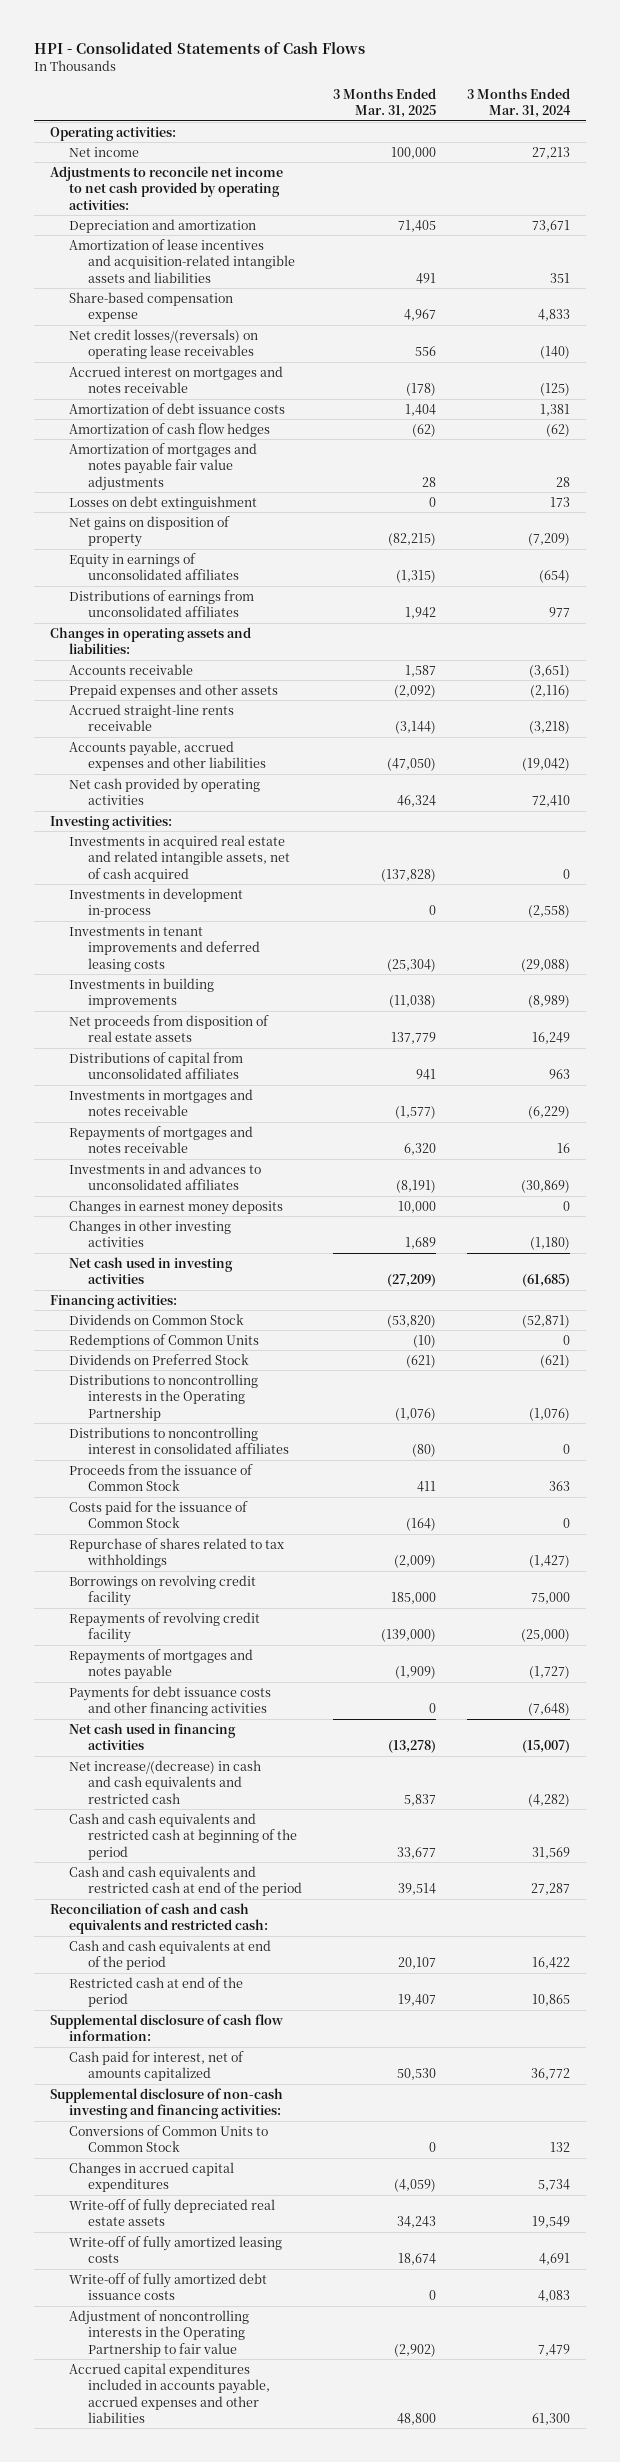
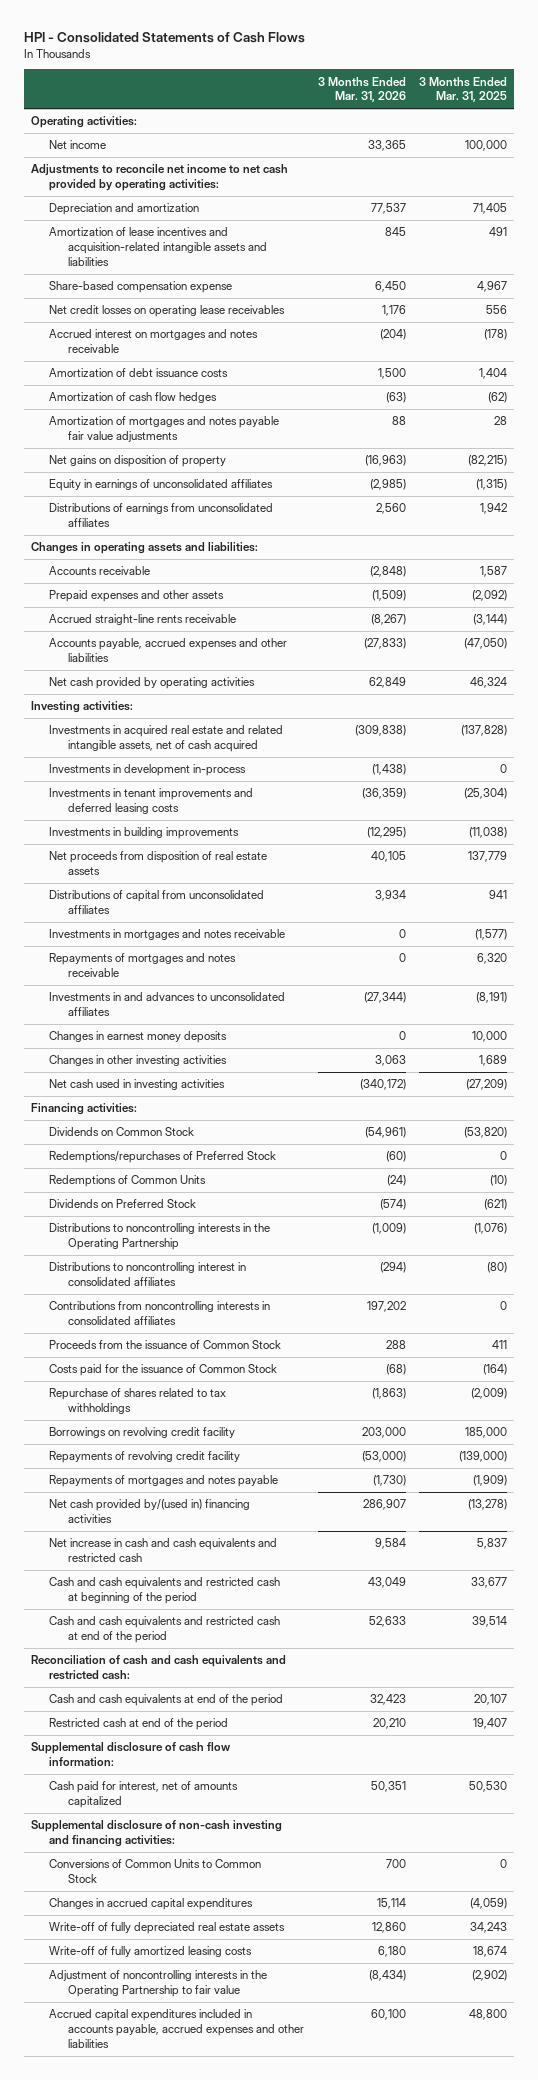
[467,87,572,119] 3 Months Ended Mar. 31, 2024 -> none
none -> [317,76,406,103] 3 Months Ended Mar. 31, 2026
[68,328,258,360] Net credit losses/(reversals) on operating lease receivables -> [49,305,286,318] Net credit losses on operating lease receivables
[68,495,257,510] Losses on debt extinguishment -> none
none -> [49,1151,277,1164] Redemptions/repurchases of Preferred Stock
none -> [49,1301,271,1326] Contributions from noncontrolling interests in consolidated affiliates
[68,1685,271,1717] Payments for debt issuance costs and other financing activities -> none
[68,1722,236,1751] Net cash used in financing activities -> [49,1499,251,1524] Net cash provided by/(used in) financing activities
[68,1759,261,1804] Net increase/(decrease) in cash and cash equivalents and restricted cash -> [49,1538,278,1563] Net increase in cash and cash equivalents and restricted cash
[68,2272,267,2301] Write-off of fully amortized debt issuance costs -> none

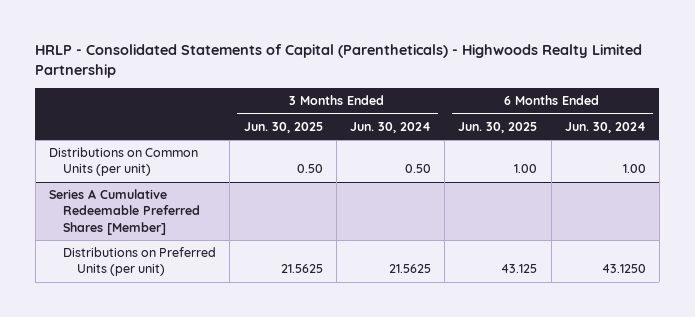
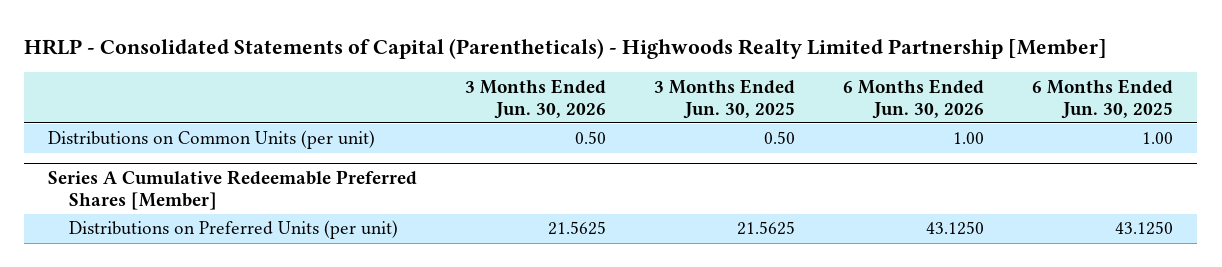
[35,44,643,78] HRLP - Consolidated Statements of Capital (Parentheticals) - Highwoods Realty Limited Partnership -> [24,37,1108,59] HRLP - Consolidated Statements of Capital (Parentheticals) - Highwoods Realty Limited Partnership [Member]
[350,121,432,133] Jun. 30, 2024 -> none
[564,121,646,133] Jun. 30, 2024 -> none
none -> [465,78,607,119] 3 Months Ended Jun. 30, 2026
none -> [843,78,985,119] 6 Months Ended Jun. 30, 2026
[501,264,538,274] 43.125 -> [1115,221,1174,236] 43.1250

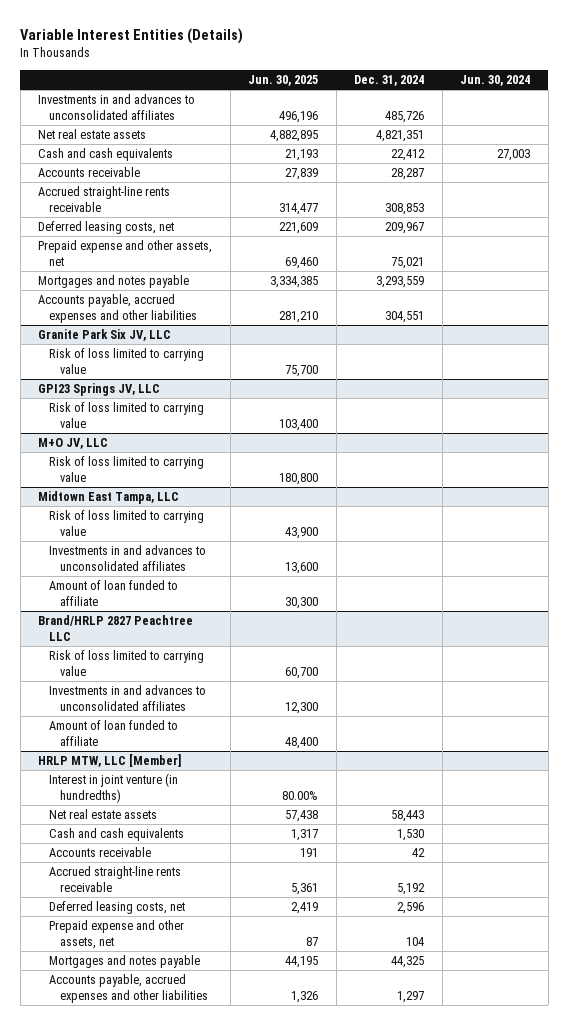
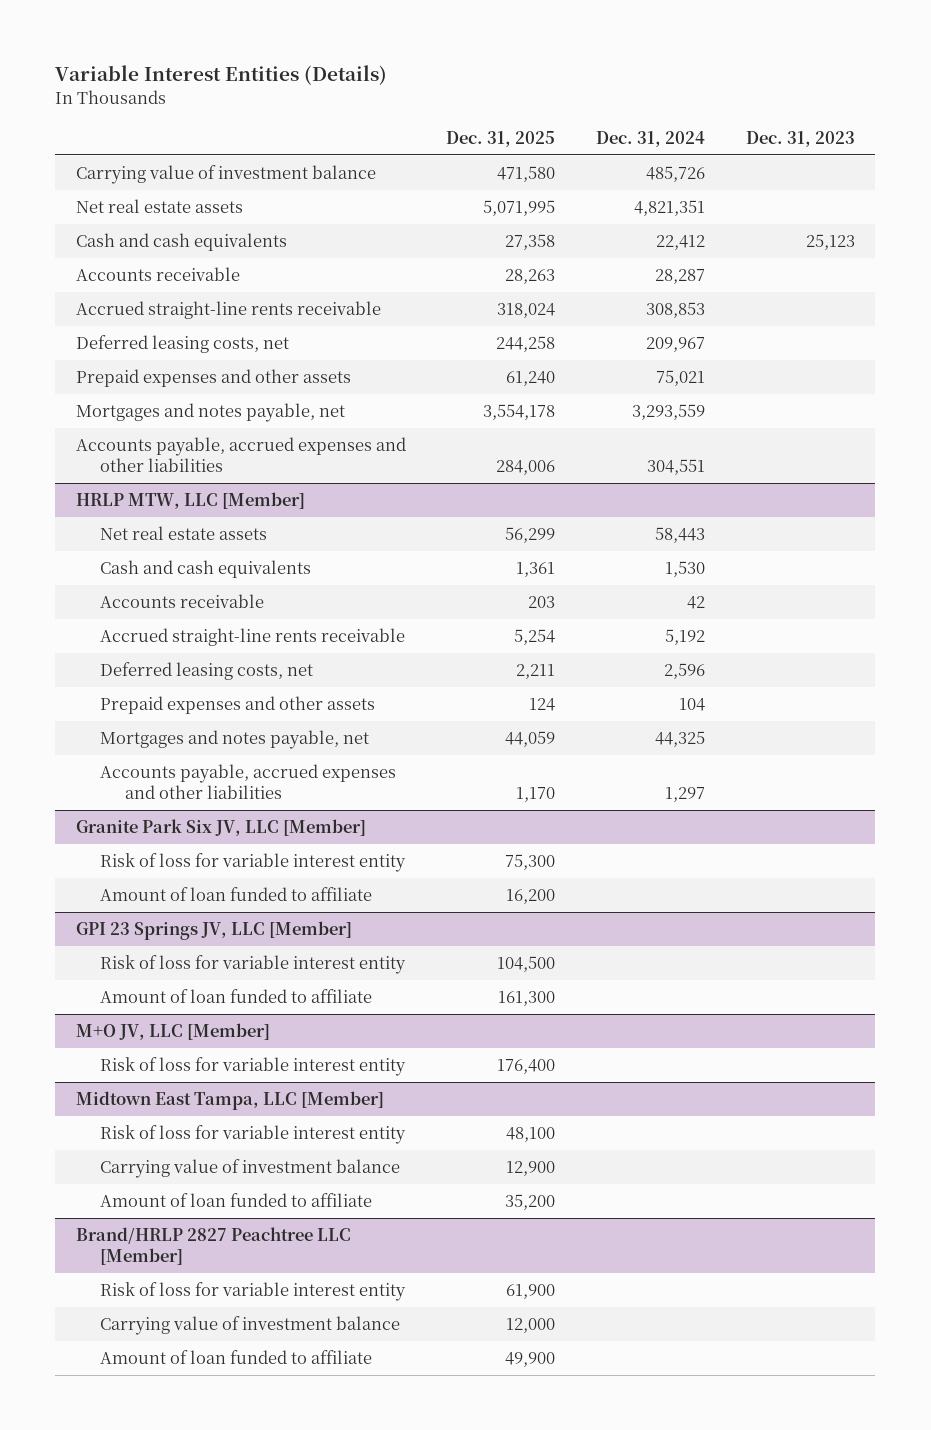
[248,74,319,86] Jun. 30, 2025 -> none
[460,74,531,86] Jun. 30, 2024 -> none
none -> [446,130,556,147] Dec. 31, 2025
none -> [745,130,855,147] Dec. 31, 2023
[38,94,196,121] Investments in and advances to unconsolidated affiliates -> [75,165,376,185] Carrying value of investment balance
[38,240,213,267] Prepaid expense and other assets, net -> [75,369,351,388] Prepaid expenses and other assets
[38,275,190,289] Mortgages and notes payable -> [75,403,345,423] Mortgages and notes payable, net
[38,329,172,342] Granite Park Six JV, LLC -> none
[49,348,205,375] Risk of loss limited to carrying value -> none
[38,383,161,397] GPI23 Springs JV, LLC -> none
[49,402,205,429] Risk of loss limited to carrying value -> none
[38,438,109,450] M+O JV, LLC -> none
[49,456,205,483] Risk of loss limited to carrying value -> none
[38,491,180,505] Midtown East Tampa, LLC -> none
[49,510,205,537] Risk of loss limited to carrying value -> none
[49,545,207,572] Investments in and advances to unconsolidated affiliates -> none
[49,580,179,607] Amount of loan funded to affiliate -> none
[38,615,194,642] Brand/HRLP 2827 Peachtree LLC -> none
[49,650,205,677] Risk of loss limited to carrying value -> none
[49,685,207,712] Investments in and advances to unconsolidated affiliates -> none
[49,720,179,747] Amount of loan funded to affiliate -> none
[49,773,179,804] Interest in joint venture (in hundredths) -> none
[49,920,185,950] Prepaid expense and other assets, net -> [100,696,376,715] Prepaid expenses and other assets
[49,955,201,969] Mortgages and notes payable -> [100,730,370,750] Mortgages and notes payable, net
none -> [75,819,366,837] Granite Park Six JV, LLC [Member]
none -> [100,853,407,873] Risk of loss for variable interest entity
none -> [100,887,373,902] Amount of loan funded to affiliate
none -> [75,921,352,941] GPI 23 Springs JV, LLC [Member]
none -> [100,955,407,975] Risk of loss for variable interest entity
none -> [100,989,373,1004] Amount of loan funded to affiliate
none -> [75,1023,270,1041] M+O JV, LLC [Member]
none -> [100,1057,407,1077] Risk of loss for variable interest entity
none -> [75,1091,384,1111] Midtown East Tampa, LLC [Member]
none -> [100,1125,407,1145] Risk of loss for variable interest entity
none -> [100,1159,401,1179] Carrying value of investment balance
none -> [100,1193,373,1208] Amount of loan funded to affiliate
none -> [75,1227,351,1266] Brand/HRLP 2827 Peachtree LLC [Member]
none -> [100,1282,407,1302] Risk of loss for variable interest entity
none -> [100,1316,401,1336] Carrying value of investment balance
none -> [100,1350,373,1365] Amount of loan funded to affiliate

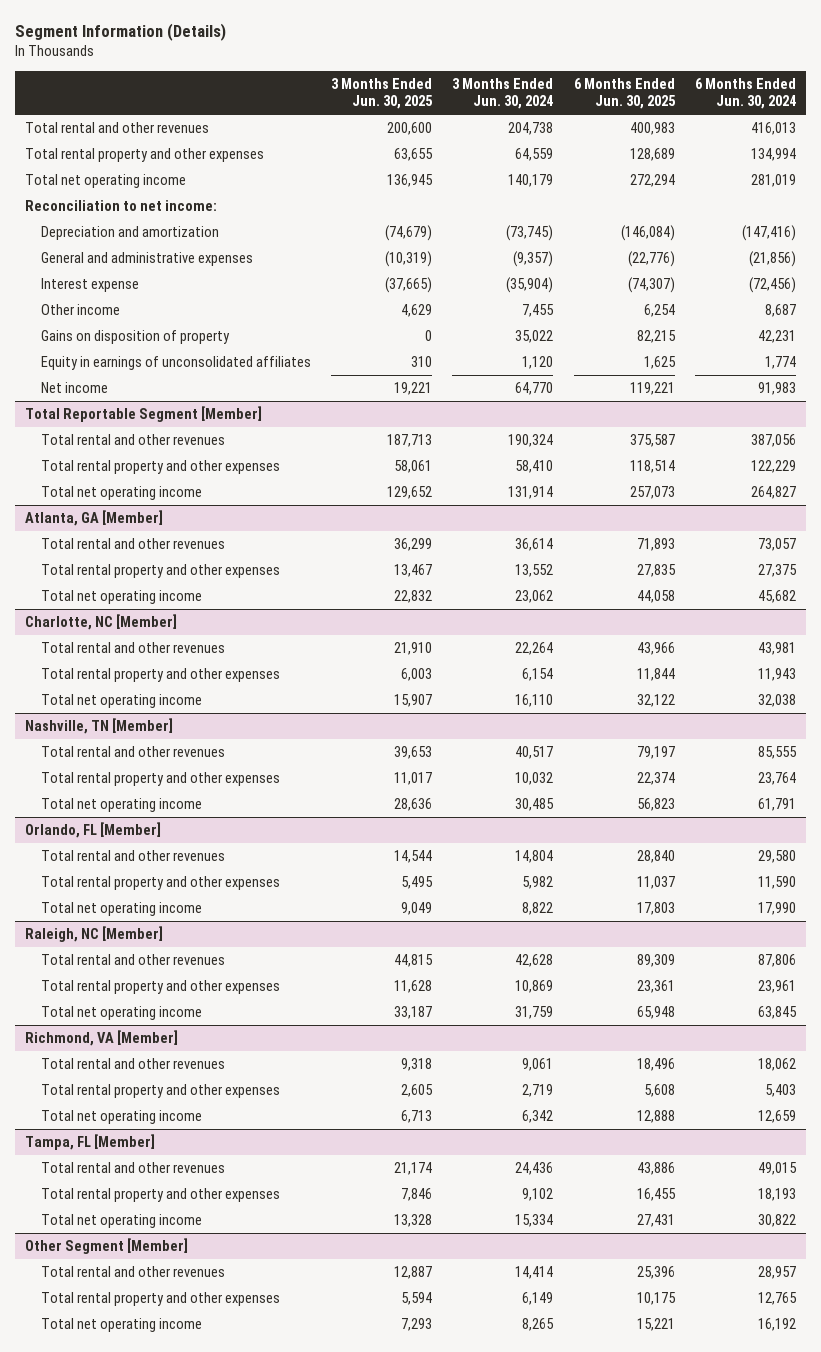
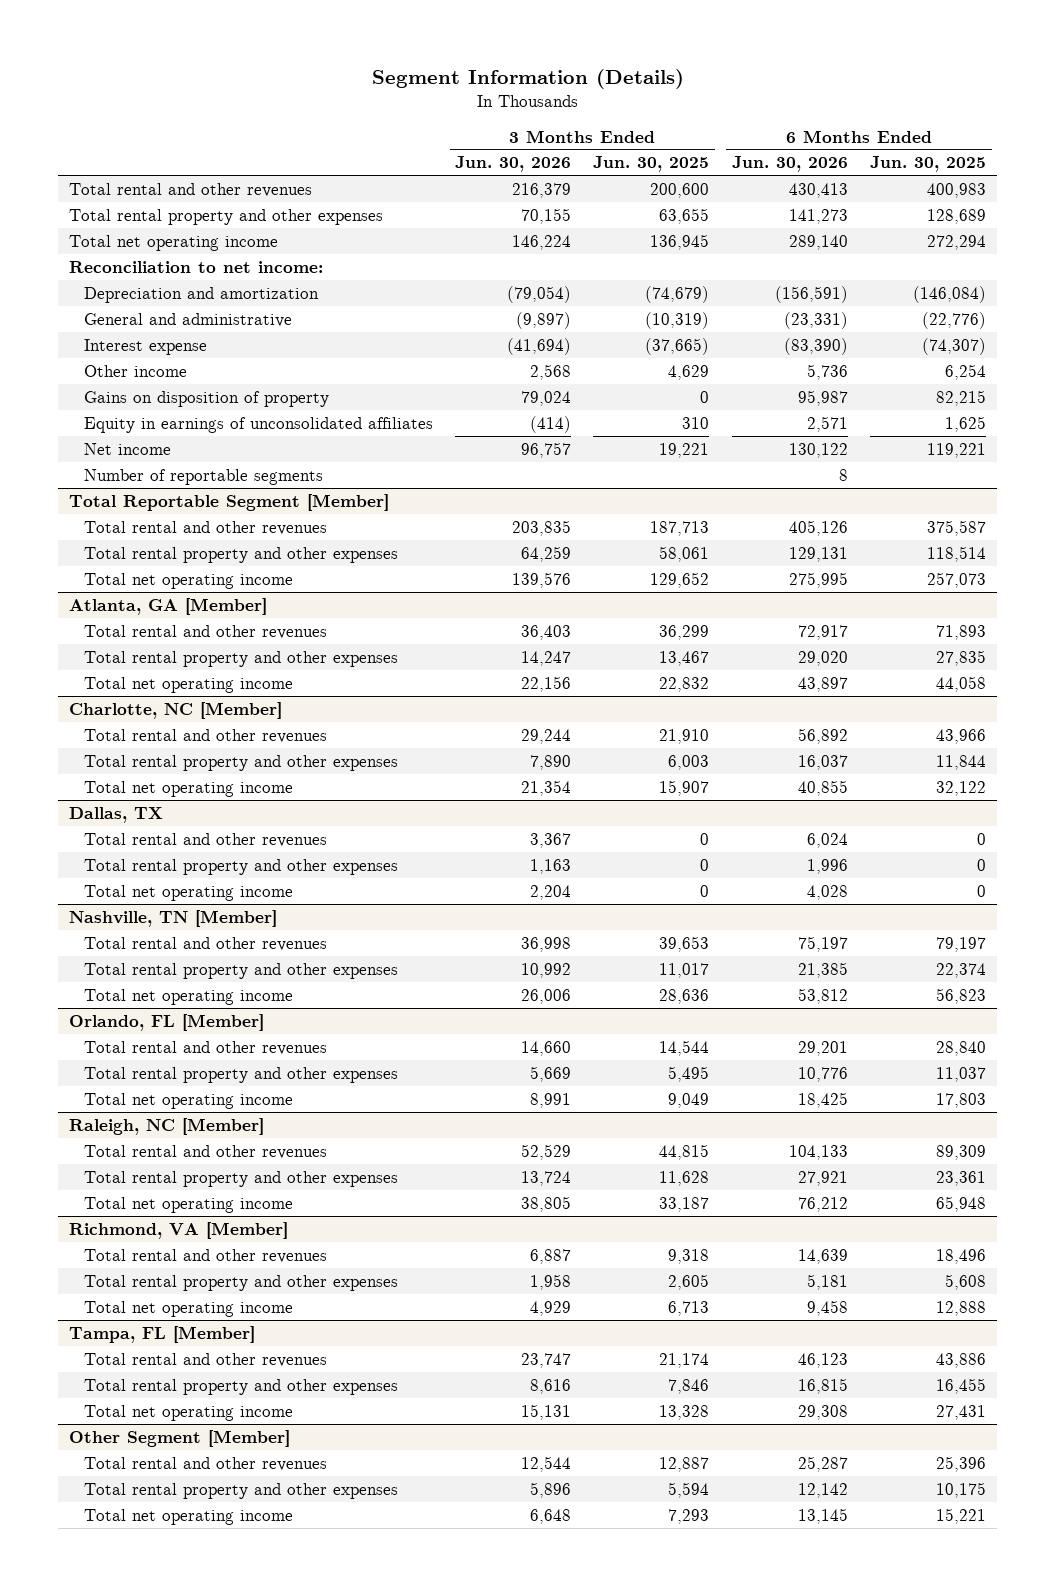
[452,77,554,110] 3 Months Ended Jun. 30, 2024 -> none
[695,77,797,110] 6 Months Ended Jun. 30, 2024 -> none
none -> [455,156,572,173] Jun. 30, 2026
none -> [731,156,848,173] Jun. 30, 2026
[40,251,253,266] General and administrative expenses -> [83,312,292,327] General and administrative
none -> [83,468,323,485] Number of reportable segments
none -> [69,806,164,823] Dallas, TX
none -> [83,832,327,847] Total rental and other revenues
none -> [83,858,398,875] Total rental property and other expenses
none -> [83,884,293,901] Total net operating income

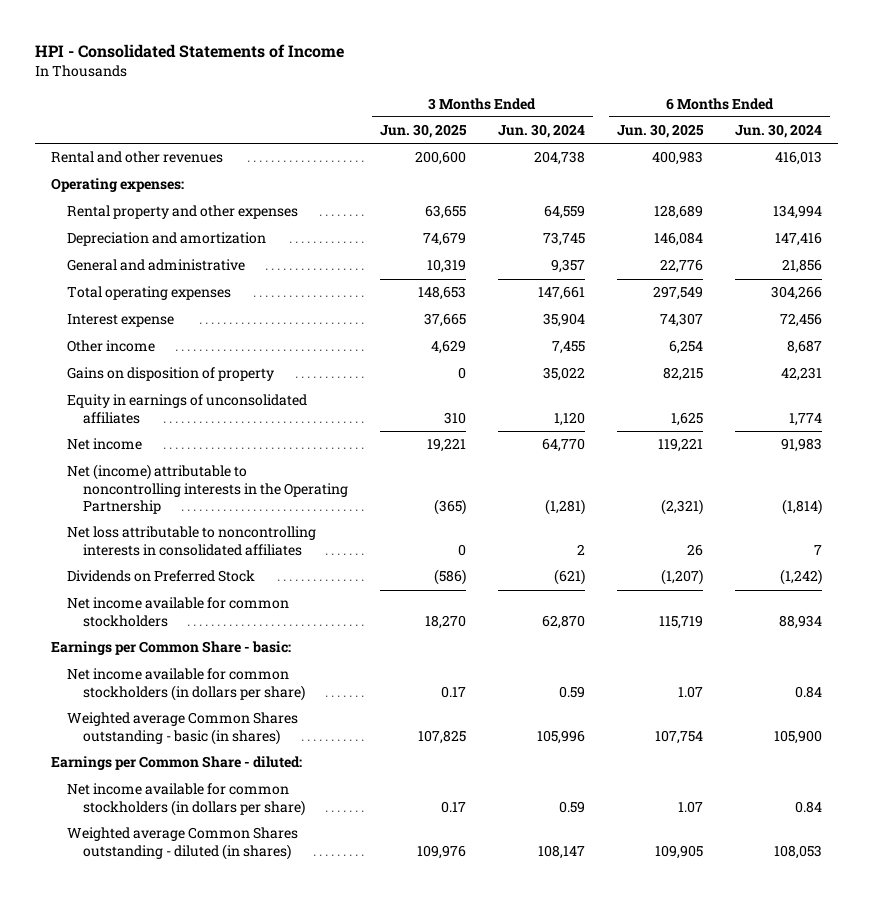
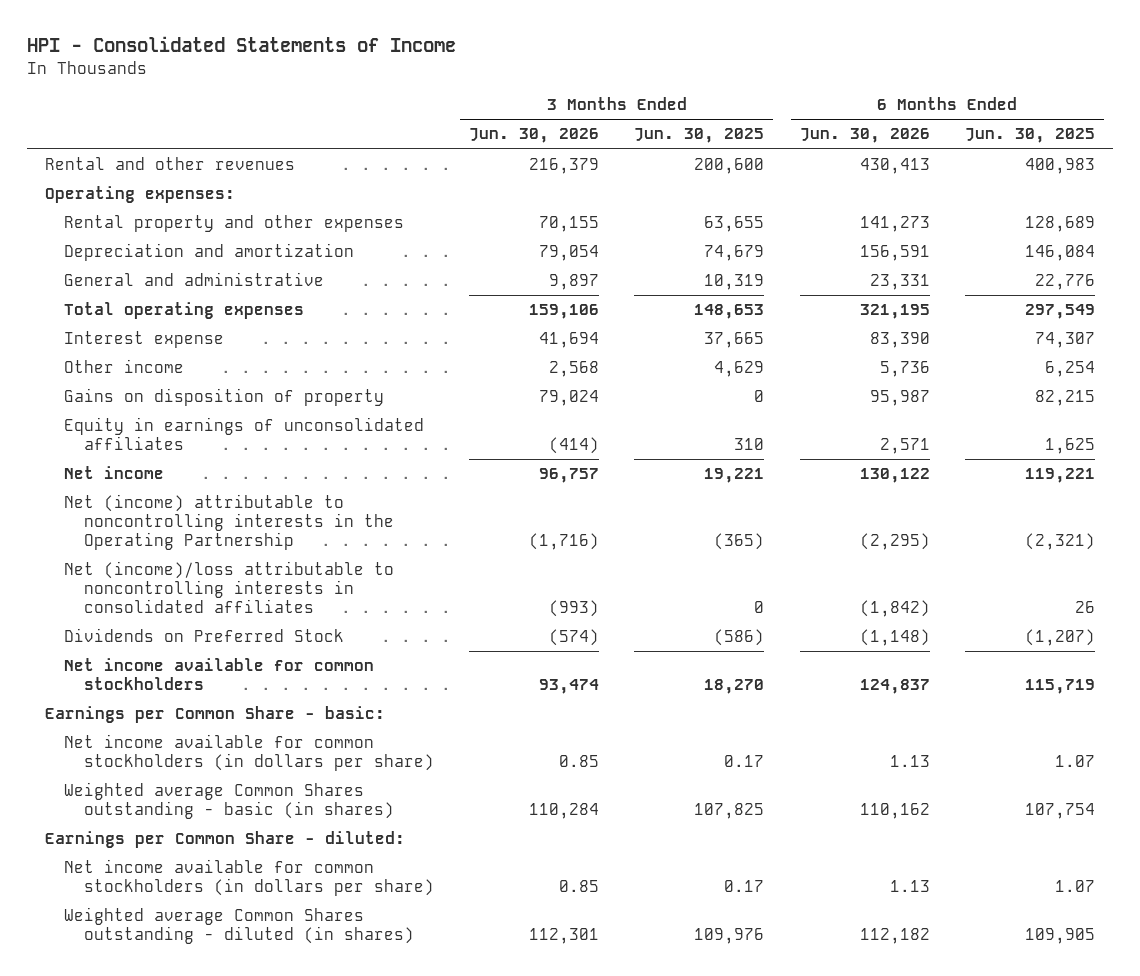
[497,124,585,139] Jun. 30, 2024 -> none
[735,124,823,139] Jun. 30, 2024 -> none
none -> [469,128,600,144] Jun. 30, 2026
none -> [799,128,930,144] Jun. 30, 2026
[66,526,316,556] Net loss attributable to noncontrolling interests in consolidated affiliates -> [64,561,395,613] Net (income)/loss attributable to noncontrolling interests in consolidated affiliates

